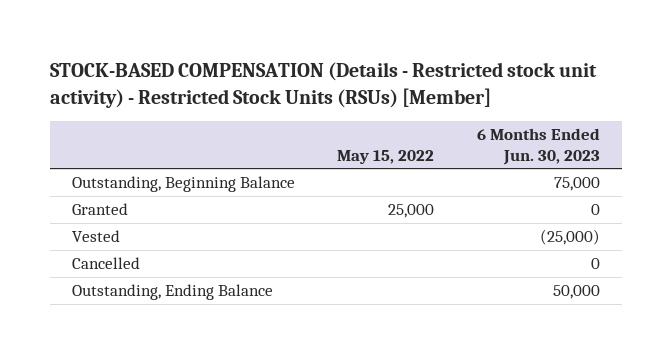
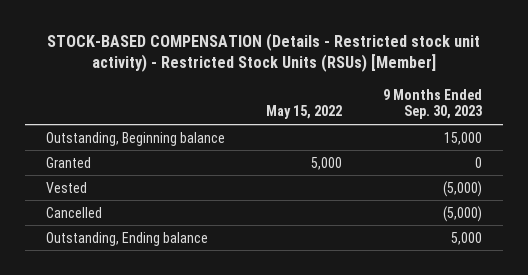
[477,127,601,166] 6 Months Ended Jun. 30, 2023 -> none
none -> [383,88,483,120] 9 Months Ended Sep. 30, 2023
[71,176,295,193] Outstanding, Beginning Balance -> [45,131,225,146] Outstanding, Beginning balance
[388,204,435,219] 25,000 -> [310,156,342,170] 5,000
[71,284,273,301] Outstanding, Ending Balance -> [45,231,208,246] Outstanding, Ending balance

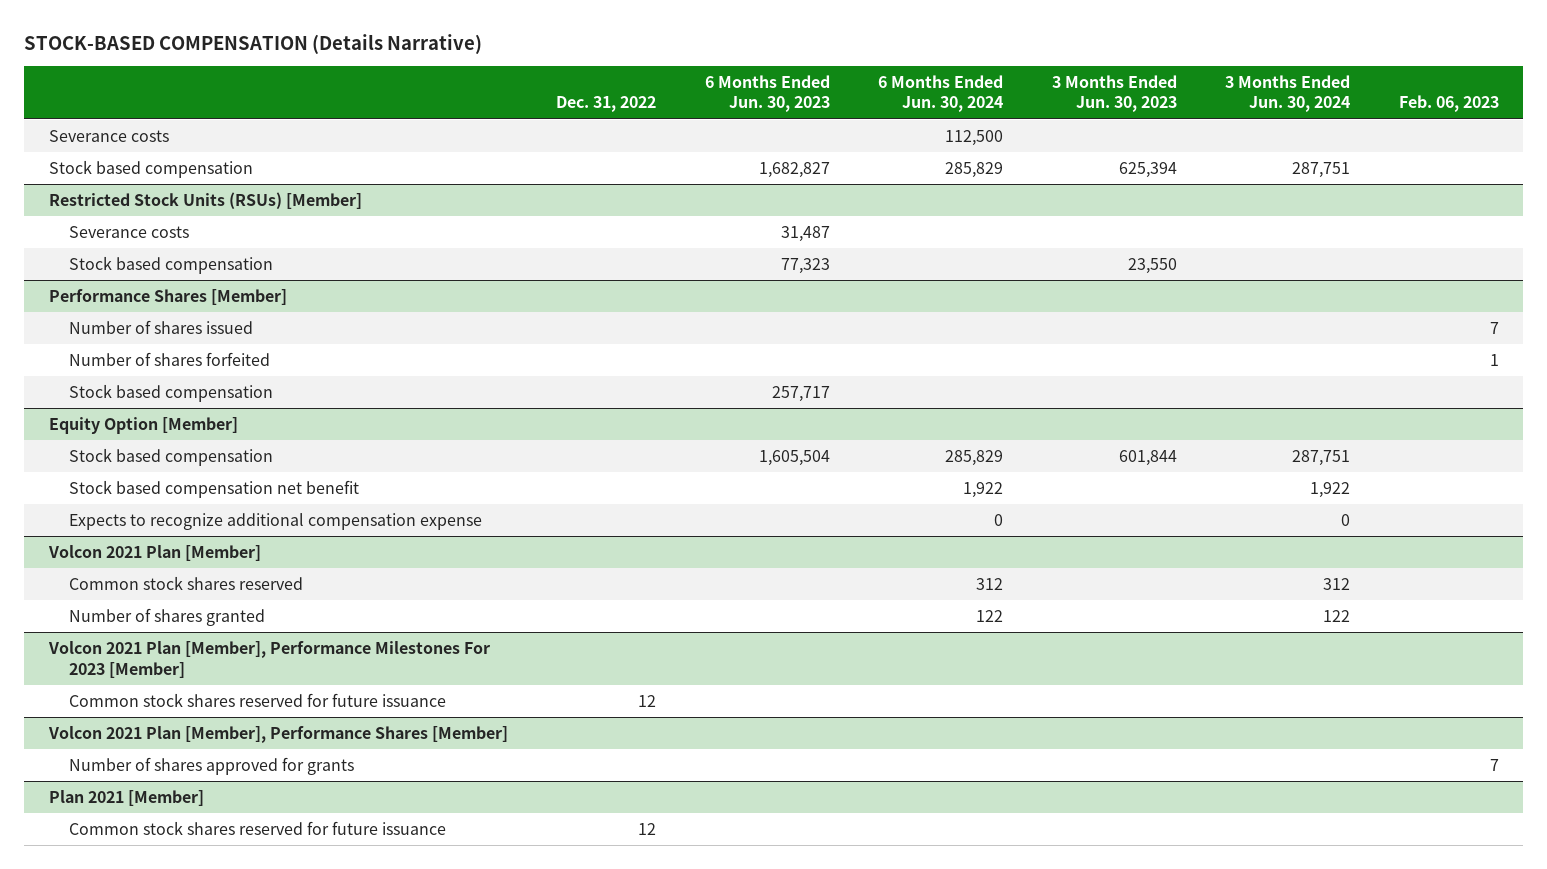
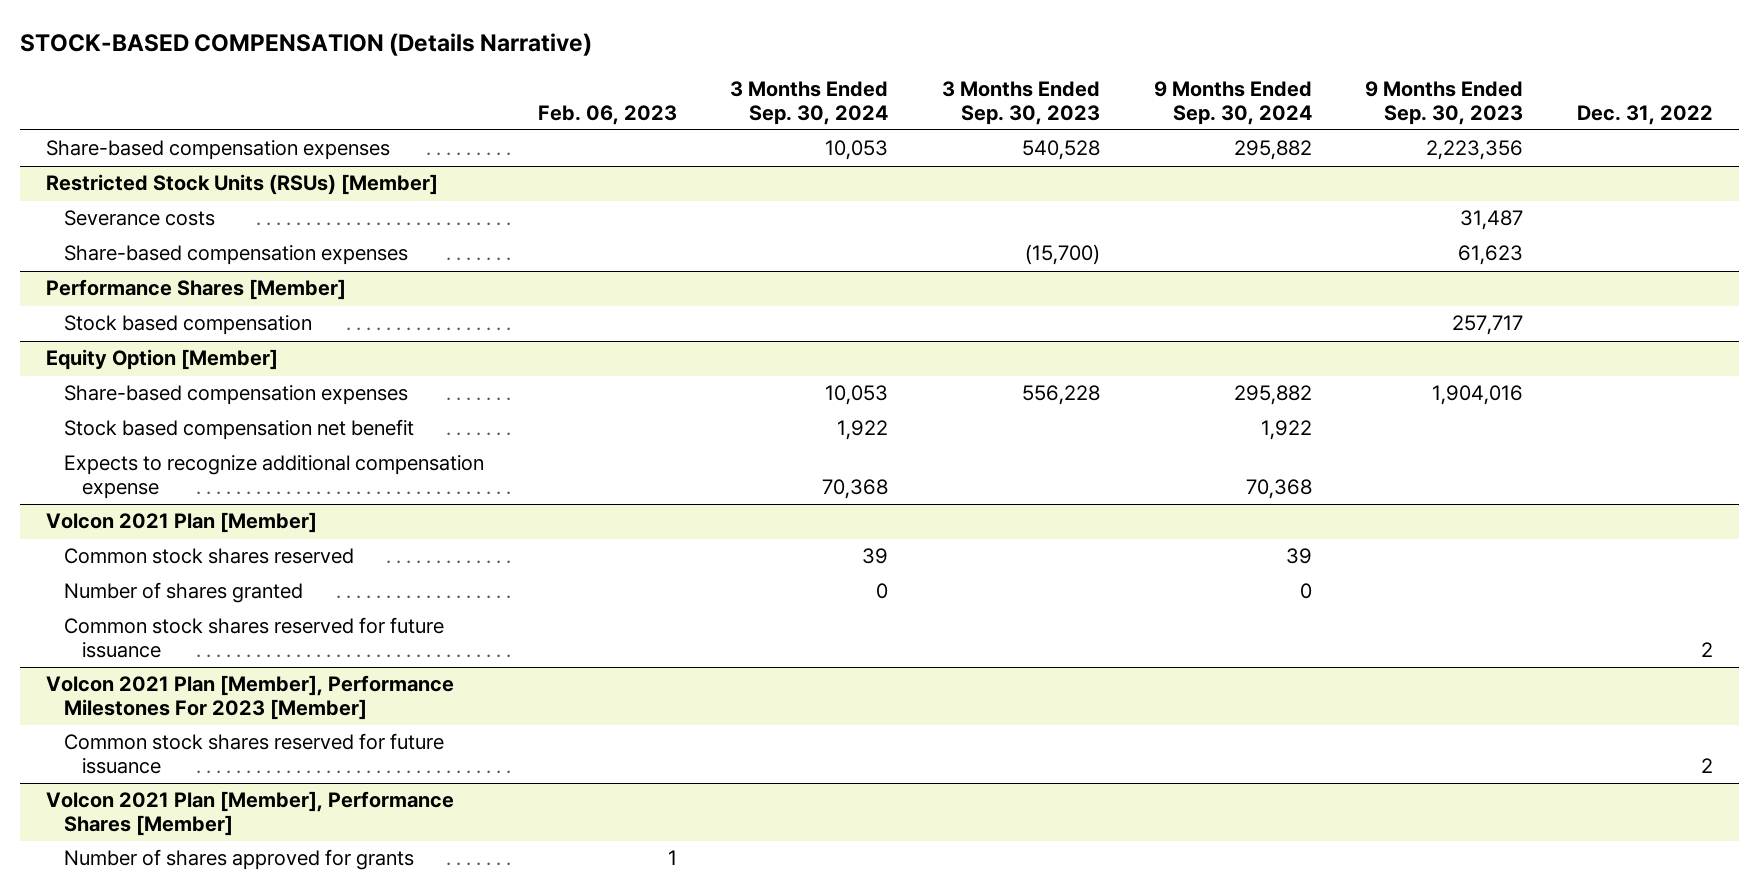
[704,74,830,113] 6 Months Ended Jun. 30, 2023 -> none
[878,74,1004,113] 6 Months Ended Jun. 30, 2024 -> none
[1051,74,1177,113] 3 Months Ended Jun. 30, 2023 -> none
[1225,74,1351,113] 3 Months Ended Jun. 30, 2024 -> none
none -> [730,81,889,125] 3 Months Ended Sep. 30, 2024
none -> [942,81,1101,125] 3 Months Ended Sep. 30, 2023
none -> [1153,81,1312,125] 9 Months Ended Sep. 30, 2024
none -> [1365,81,1524,125] 9 Months Ended Sep. 30, 2023
[48,130,169,143] Severance costs -> none
[48,160,253,179] Stock based compensation -> [46,140,391,161] Share-based compensation expenses
[68,256,273,275] Stock based compensation -> [64,245,409,266] Share-based compensation expenses
[68,320,253,335] Number of shares issued -> none
[68,352,270,367] Number of shares forfeited -> none
[68,448,273,467] Stock based compensation -> [64,385,409,406] Share-based compensation expenses
none -> [64,617,445,659] Common stock shares reserved for future issuance
[638,695,657,708] 12 -> [1700,758,1713,774] 2
[48,790,204,807] Plan 2021 [Member] -> none
[68,821,446,836] Common stock shares reserved for future issuance -> none
[1489,759,1499,772] 7 -> [667,850,677,866] 1

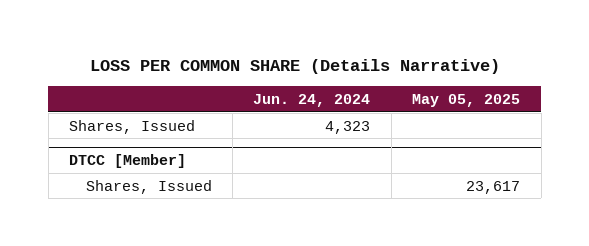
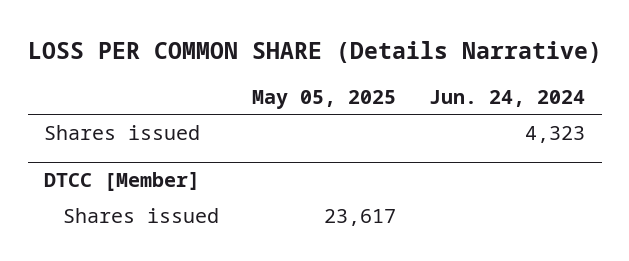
[69,119,196,134] Shares, Issued -> [44,124,201,140] Shares issued
[85,179,212,194] Shares, Issued -> [63,207,220,223] Shares issued

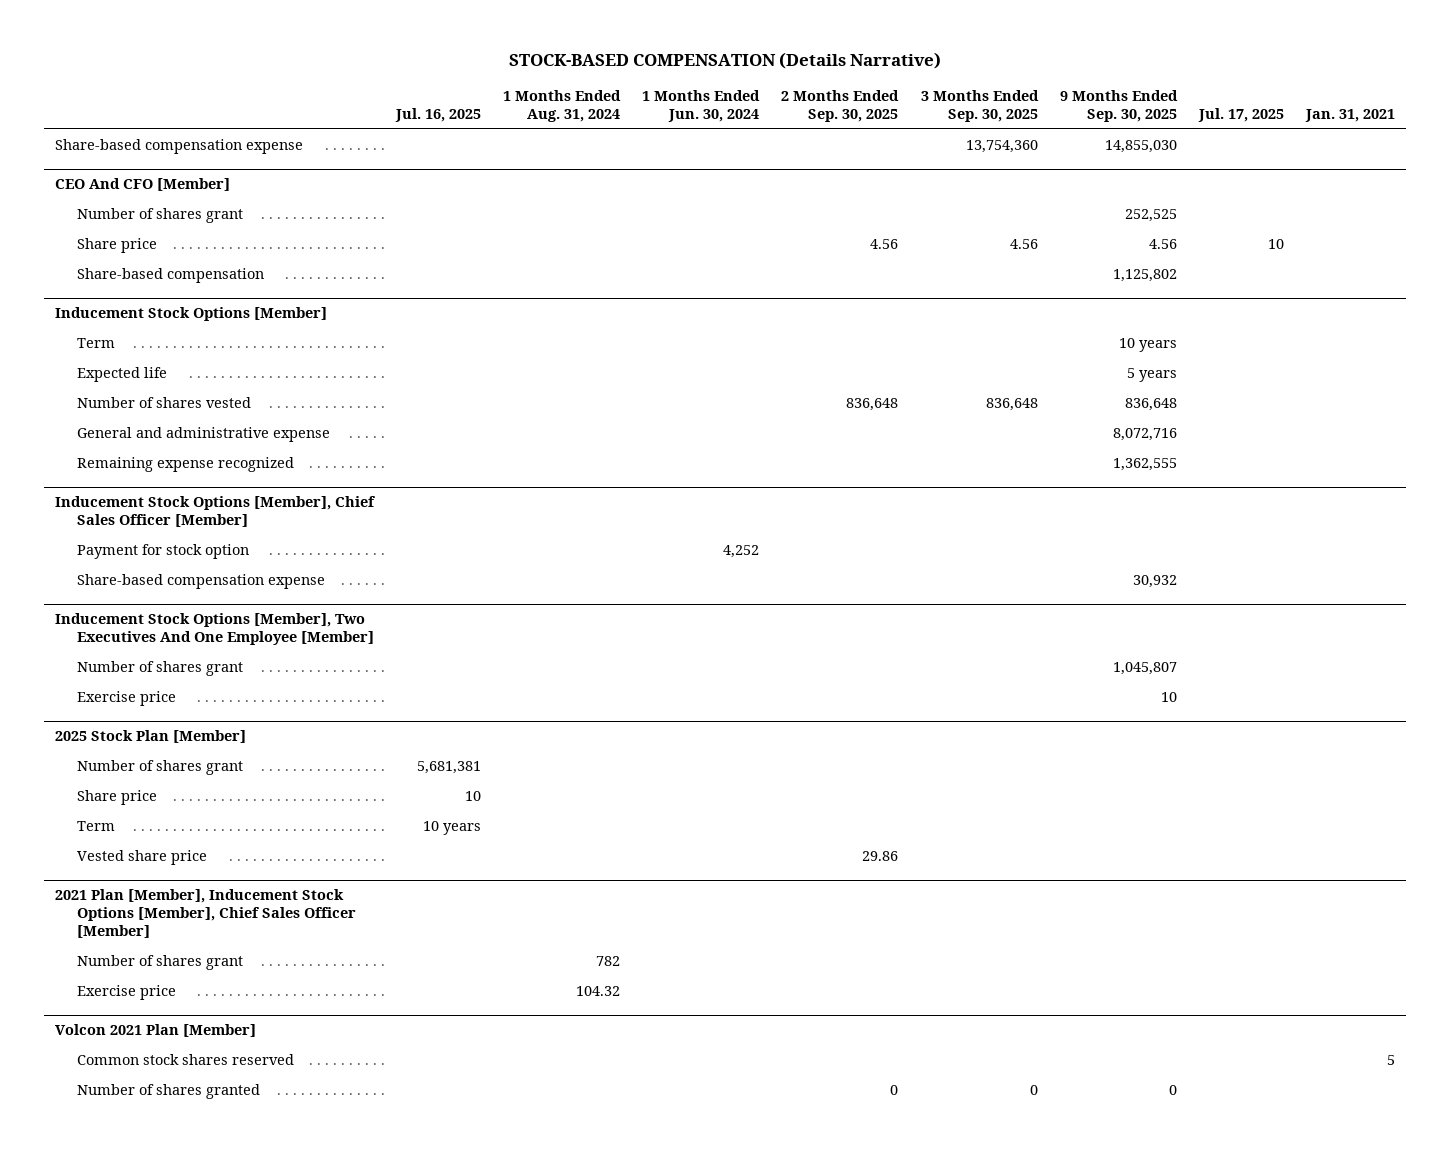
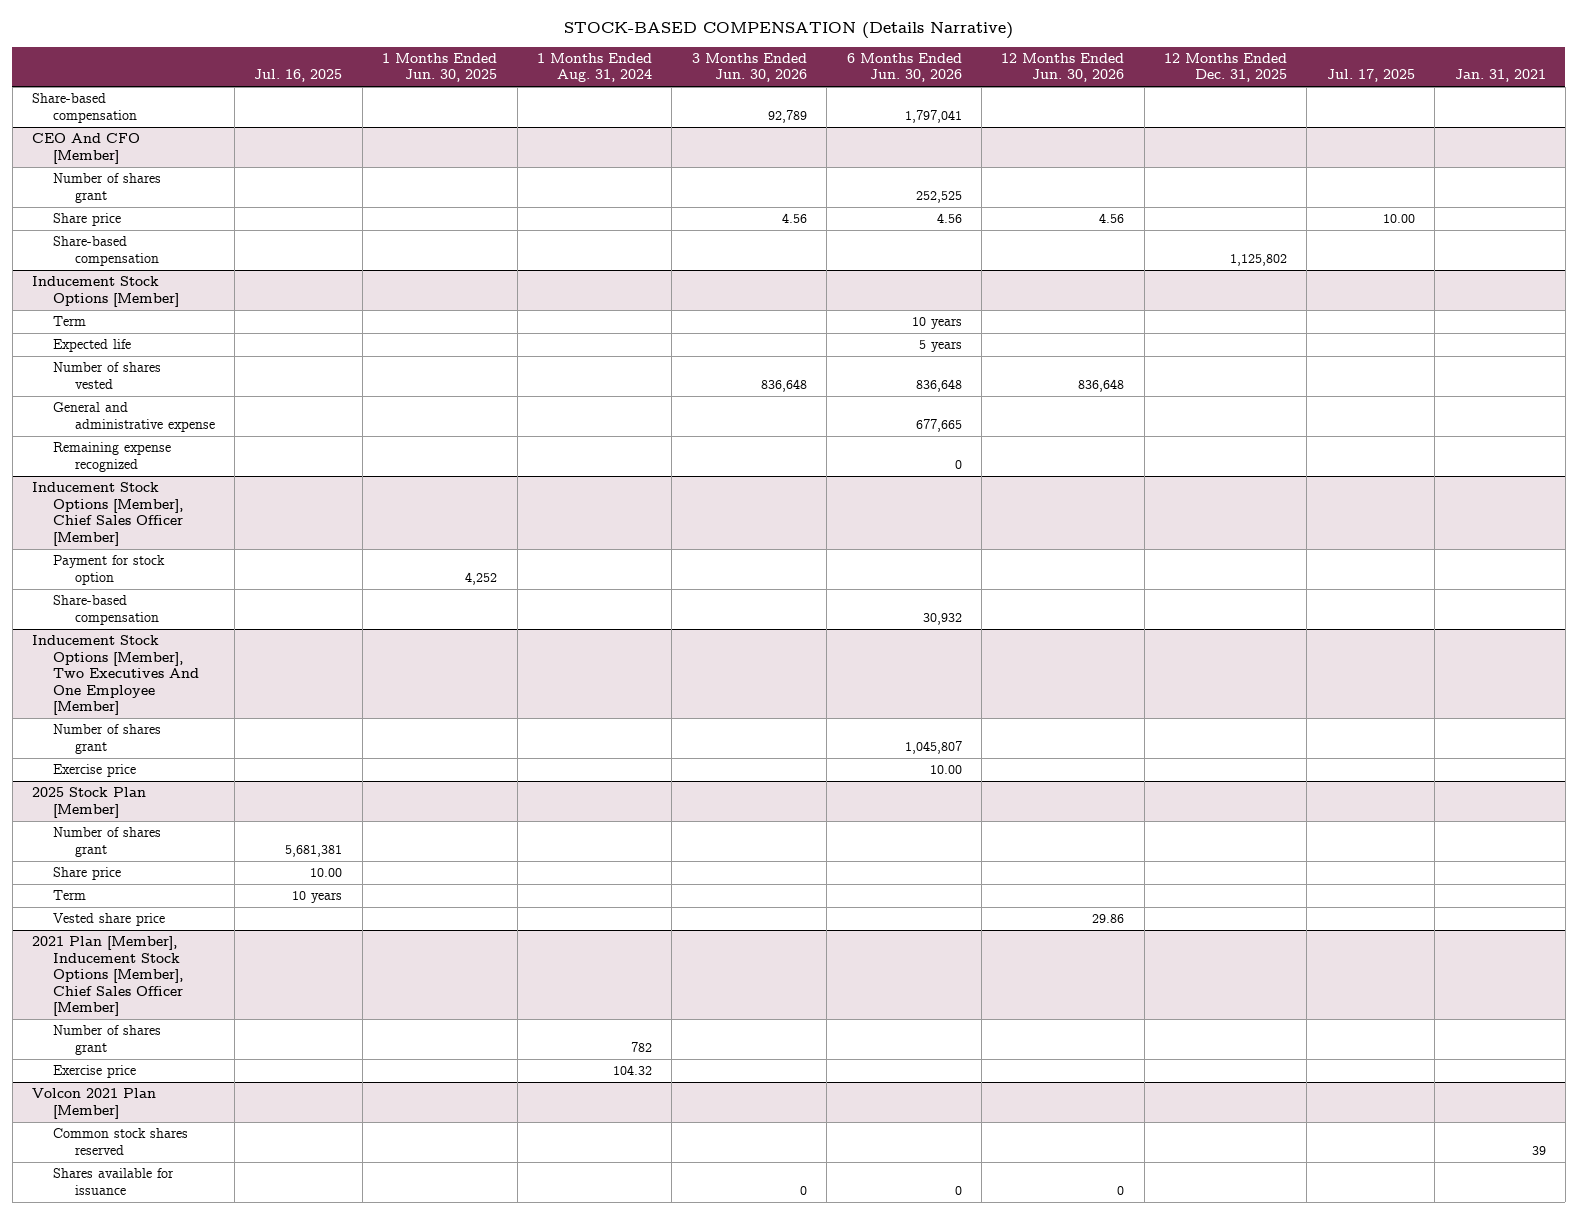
[642,90,761,123] 1 Months Ended Jun. 30, 2024 -> none
[781,90,900,123] 2 Months Ended Sep. 30, 2025 -> none
[920,90,1039,123] 3 Months Ended Sep. 30, 2025 -> none
[1059,90,1178,123] 9 Months Ended Sep. 30, 2025 -> none
none -> [382,52,498,83] 1 Months Ended Jun. 30, 2025
none -> [691,52,807,83] 3 Months Ended Jun. 30, 2026
none -> [846,52,962,83] 6 Months Ended Jun. 30, 2026
none -> [1001,52,1125,83] 12 Months Ended Jun. 30, 2026
none -> [1164,52,1288,83] 12 Months Ended Dec. 31, 2025
[54,139,303,155] Share-based compensation expense -> [31,93,138,123] Share-based compensation
[1267,239,1284,250] 10 -> [1382,214,1415,224] 10.00
[76,574,325,590] Share-based compensation expense -> [53,595,159,625] Share-based compensation
[464,791,481,802] 10 -> [310,868,343,878] 10.00
[1387,1055,1396,1066] 5 -> [1531,1145,1546,1155] 39
[76,1084,260,1100] Number of shares granted -> [53,1168,175,1195] Shares available for issuance

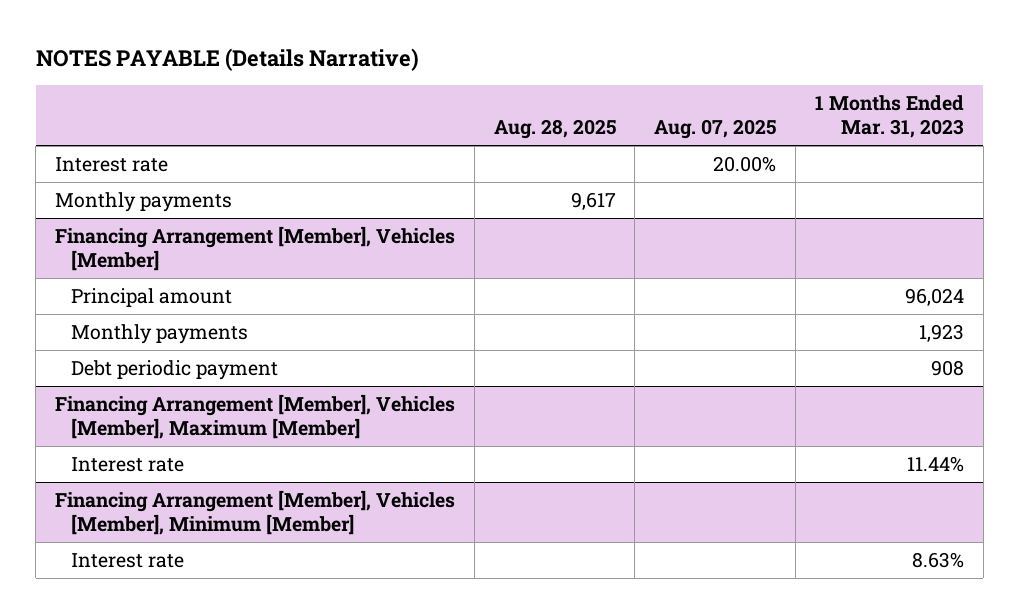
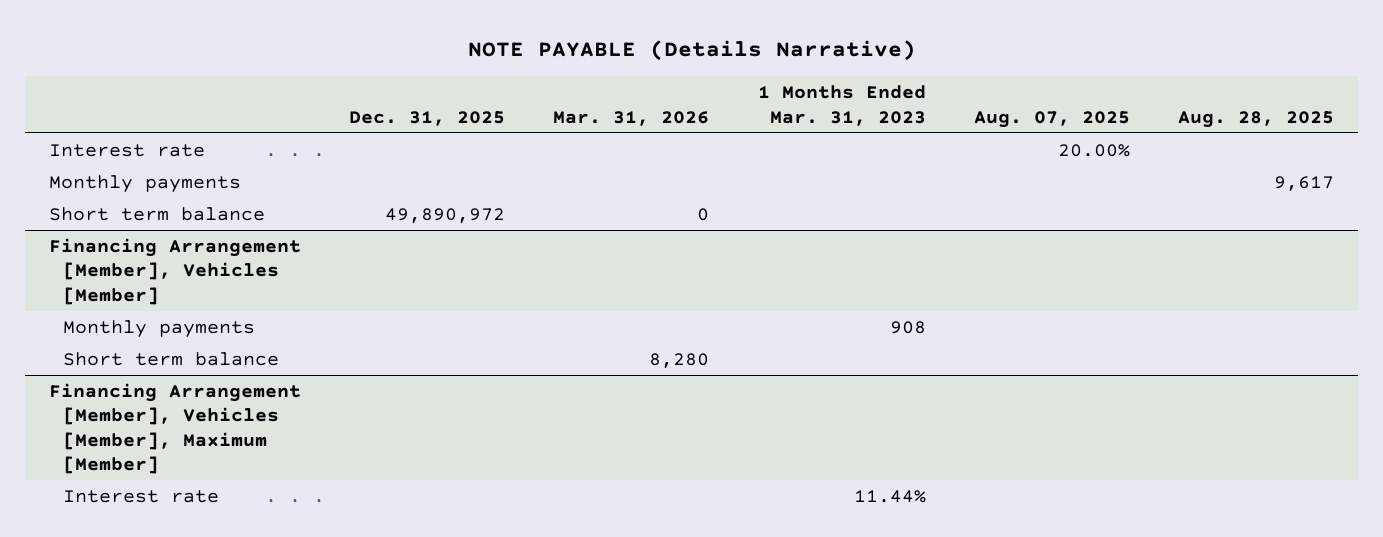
[35,47,419,71] NOTES PAYABLE (Details Narrative) -> [467,40,916,62] NOTE PAYABLE (Details Narrative)
none -> [349,110,506,126] Dec. 31, 2025
none -> [553,110,710,126] Mar. 31, 2026
none -> [49,207,266,222] Short term balance
[71,287,233,307] Principal amount -> none
[71,359,279,380] Debt periodic payment -> none
[918,323,964,342] 1,923 -> [889,321,926,335] 908
none -> [63,352,280,367] Short term balance
[55,489,456,536] Financing Arrangement [Member], Vehicles [Member], Minimum [Member] -> none
[71,552,185,568] Interest rate -> none

